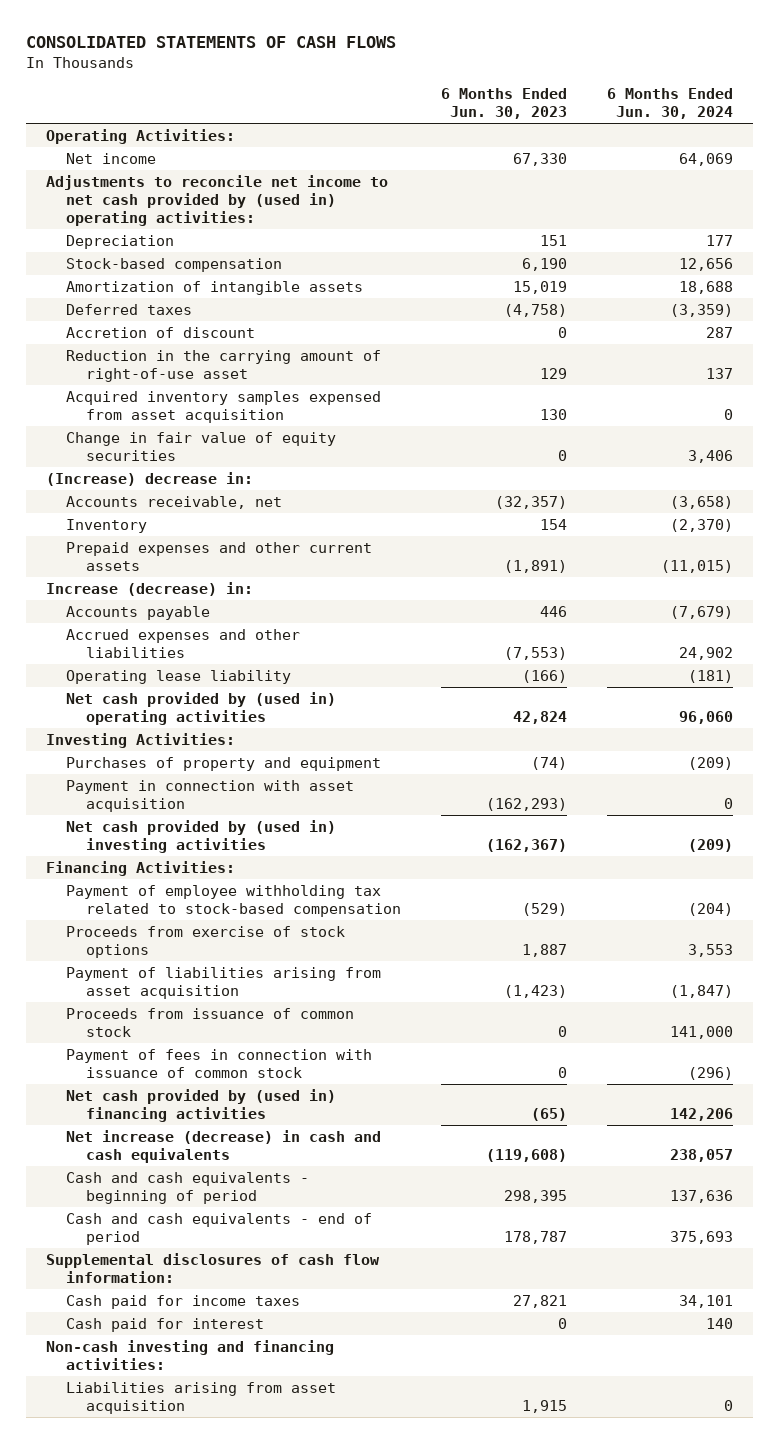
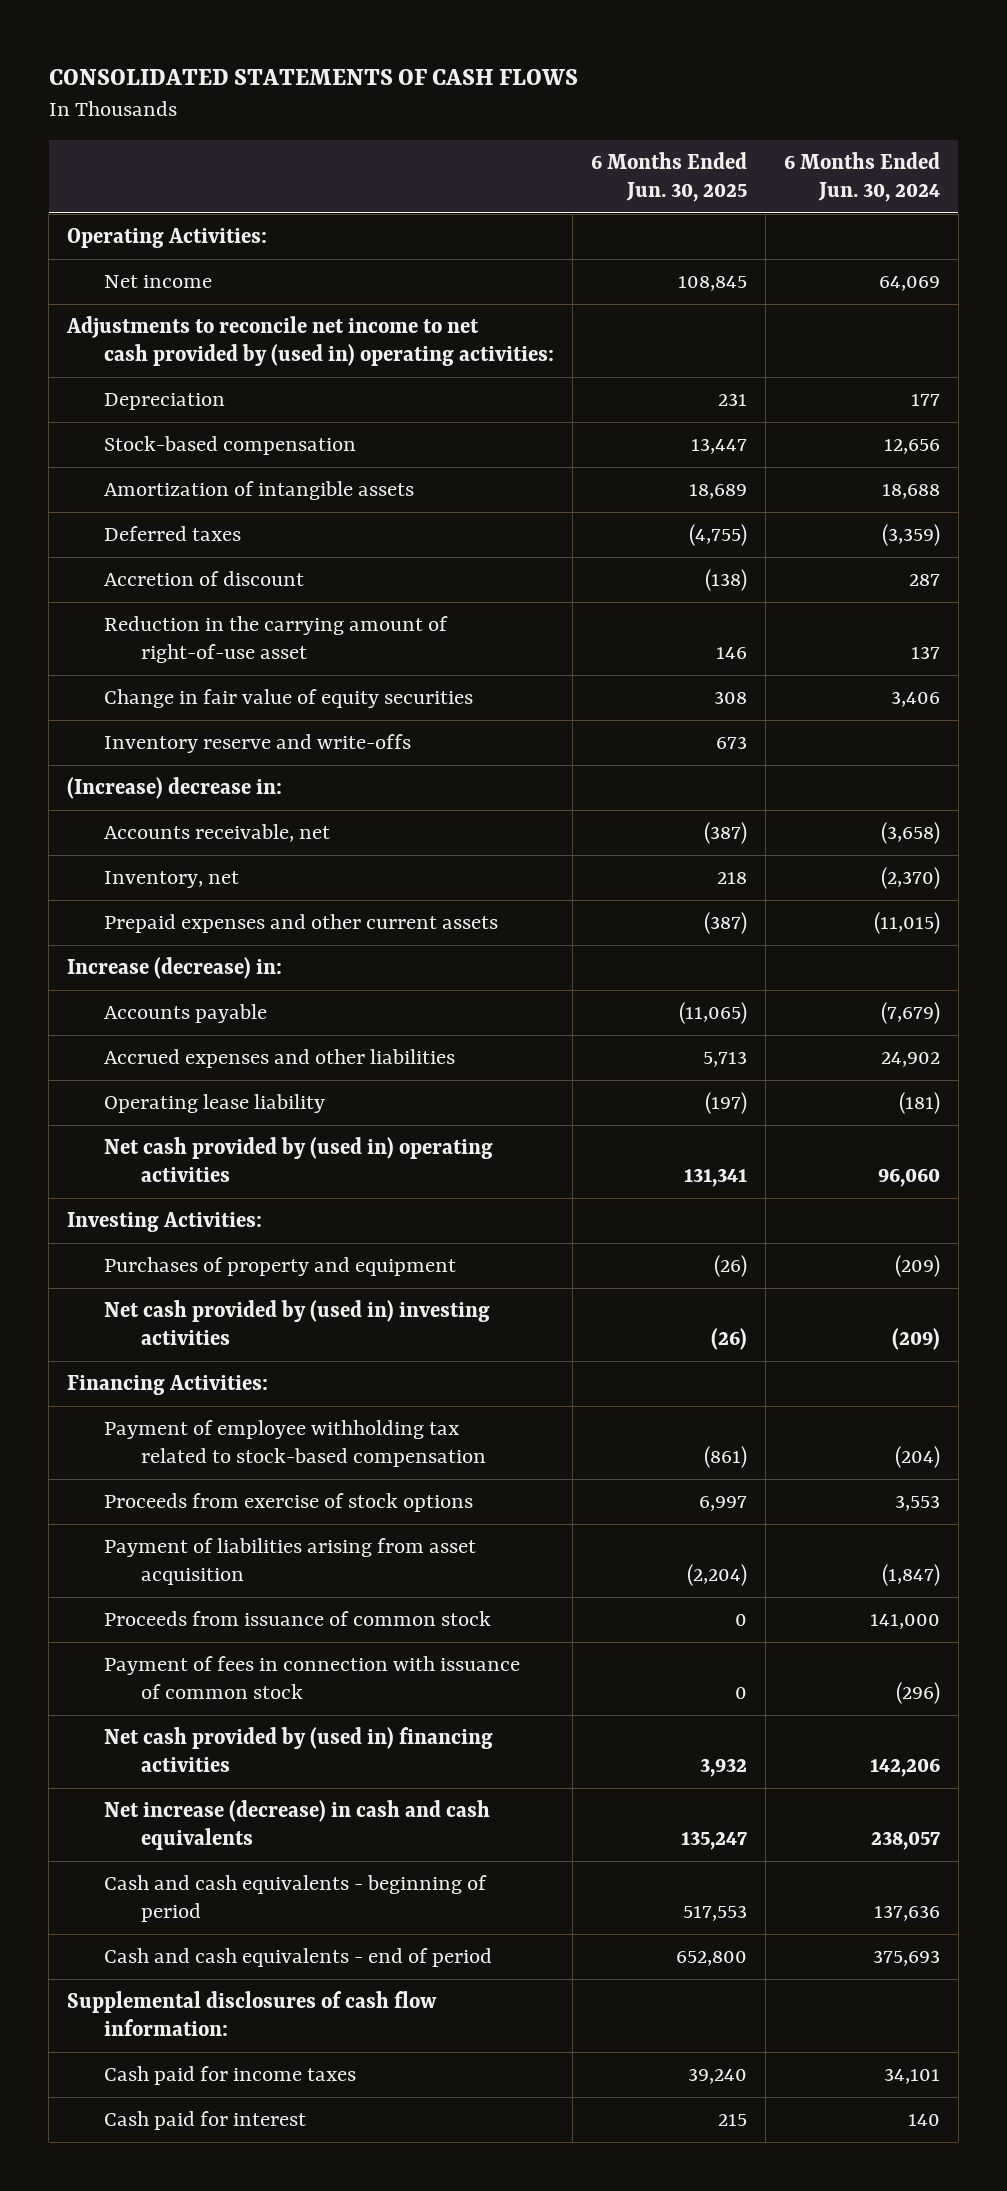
[440,87,567,120] 6 Months Ended Jun. 30, 2023 -> none
none -> [590,151,747,202] 6 Months Ended Jun. 30, 2025
[65,390,381,423] Acquired inventory samples expensed from asset acquisition -> none
none -> [103,734,411,754] Inventory reserve and write-offs
[65,518,147,533] Inventory -> [103,871,239,889] Inventory, net
[65,779,354,812] Payment in connection with asset acquisition -> none
[46,1339,335,1370] Non-cash investing and financing activities: -> none
[65,1381,336,1414] Liabilities arising from asset acquisition -> none

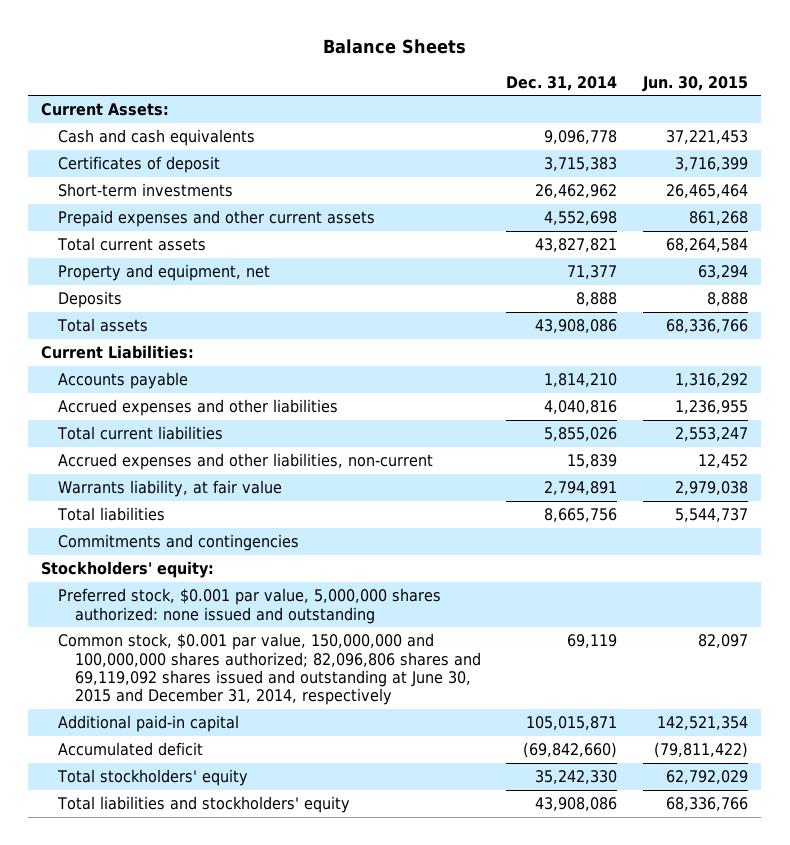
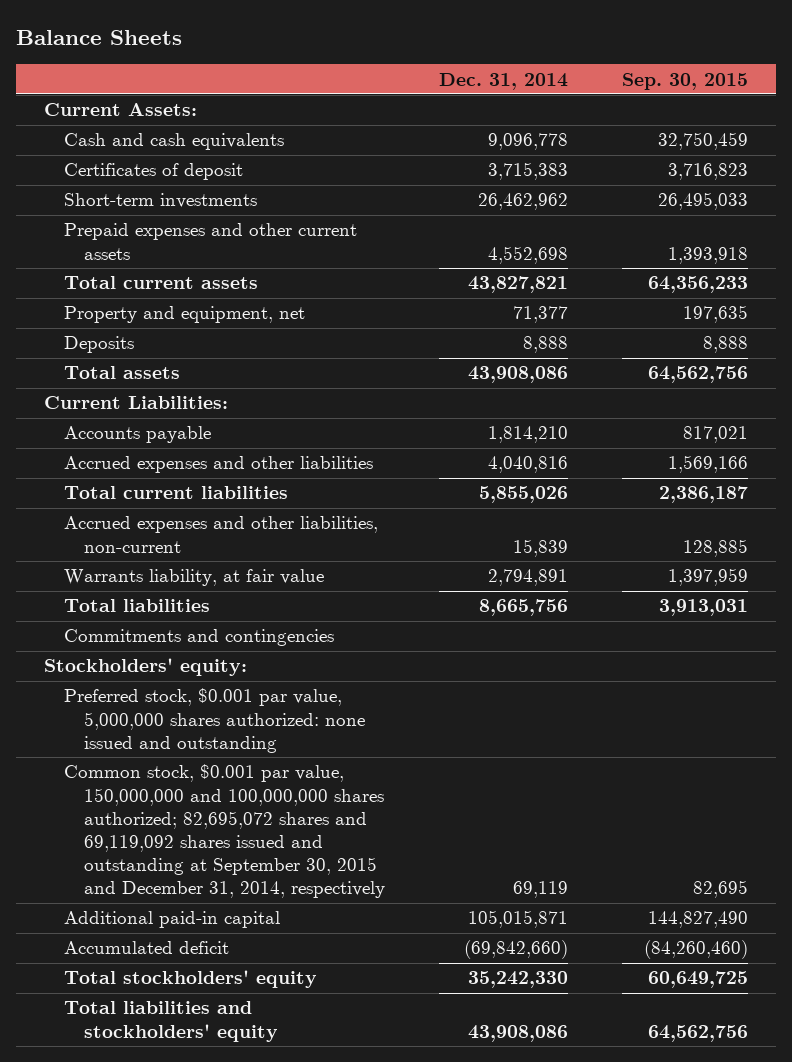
[642,75,749,92] Jun. 30, 2015 -> none
none -> [622,72,749,90] Sep. 30, 2015
[58,633,481,706] Common stock, $0.001 par value, 150,000,000 and 100,000,000 shares authorized; 82,096,806 shares and 69,119,092 shares issued and outstanding at June 30, 2015 and December 31, 2014, respectively -> [63,764,385,899] Common stock, $0.001 par value, 150,000,000 and 100,000,000 shares authorized; 82,695,072 shares and 69,119,092 shares issued and outstanding at September 30, 2015 and December 31, 2014, respectively

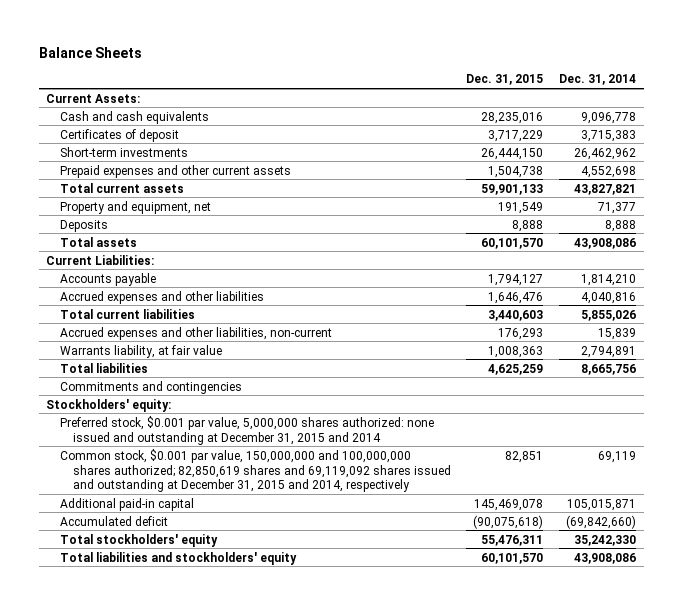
[622,72,749,90] Sep. 30, 2015 -> none
none -> [466,74,544,86] Dec. 31, 2015
[63,688,365,753] Preferred stock, $0.001 par value, 5,000,000 shares authorized: none issued and outstanding -> [59,415,434,445] Preferred stock, $0.001 par value, 5,000,000 shares authorized: none issued and outstanding at December 31, 2015 and 2014
[63,764,385,899] Common stock, $0.001 par value, 150,000,000 and 100,000,000 shares authorized; 82,695,072 shares and 69,119,092 shares issued and outstanding at September 30, 2015 and December 31, 2014, respectively -> [59,448,451,493] Common stock, $0.001 par value, 150,000,000 and 100,000,000 shares authorized; 82,850,619 shares and 69,119,092 shares issued and outstanding at December 31, 2015 and 2014, respectively

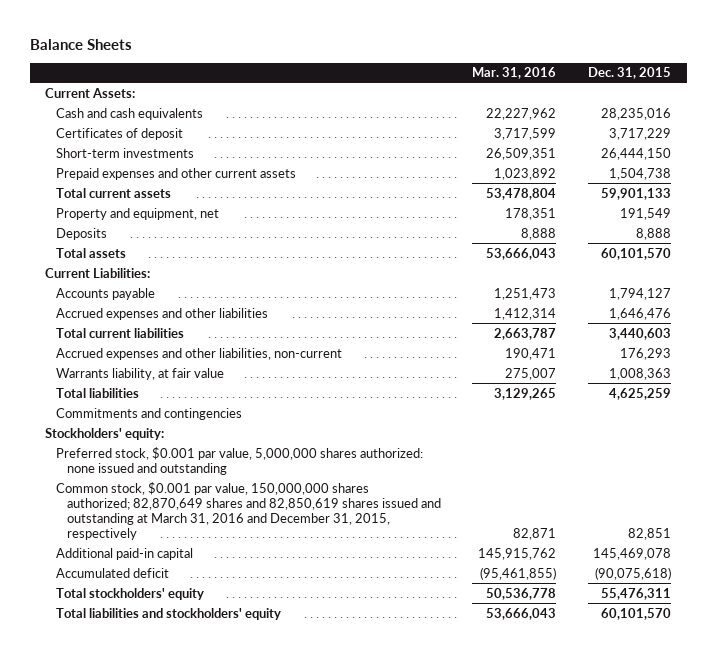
[558,74,636,86] Dec. 31, 2014 -> none
none -> [472,67,557,80] Mar. 31, 2016
[59,415,434,445] Preferred stock, $0.001 par value, 5,000,000 shares authorized: none issued and outstanding at December 31, 2015 and 2014 -> [56,446,424,475] Preferred stock, $0.001 par value, 5,000,000 shares authorized: none issued and outstanding
[59,448,451,493] Common stock, $0.001 par value, 150,000,000 and 100,000,000 shares authorized; 82,850,619 shares and 69,119,092 shares issued and outstanding at December 31, 2015 and 2014, respectively -> [56,481,441,540] Common stock, $0.001 par value, 150,000,000 shares authorized; 82,870,649 shares and 82,850,619 shares issued and outstanding at March 31, 2016 and December 31, 2015, respectively

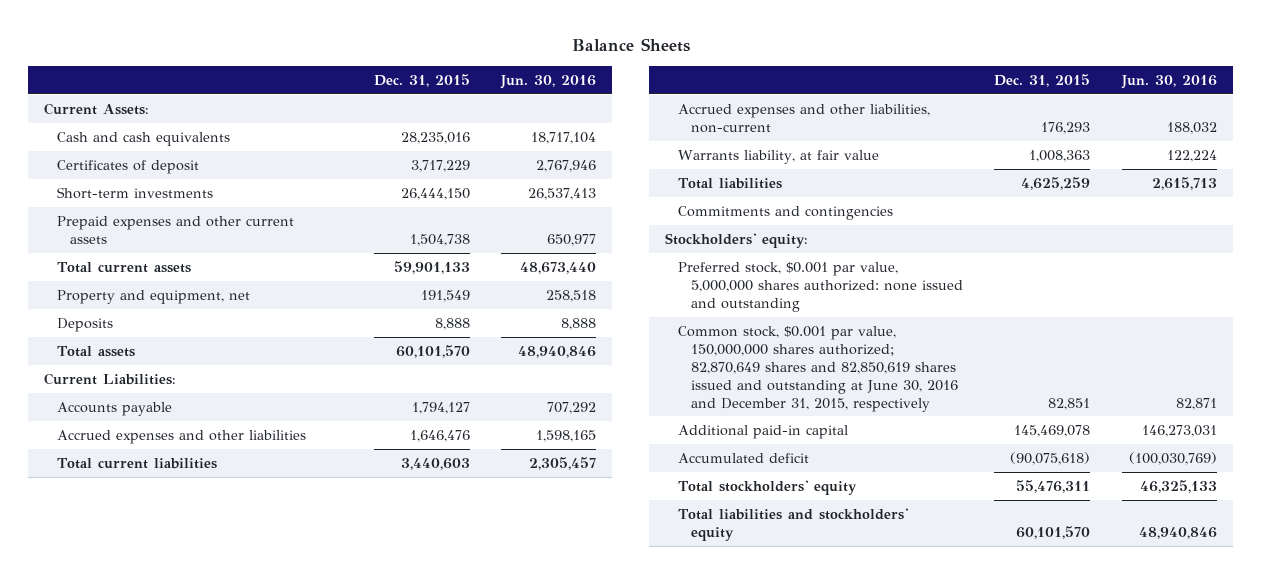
[472,67,557,80] Mar. 31, 2016 -> none
none -> [500,74,597,89] Jun. 30, 2016
[56,481,441,540] Common stock, $0.001 par value, 150,000,000 shares authorized; 82,870,649 shares and 82,850,619 shares issued and outstanding at March 31, 2016 and December 31, 2015, respectively -> [677,326,958,412] Common stock, $0.001 par value, 150,000,000 shares authorized; 82,870,649 shares and 82,850,619 shares issued and outstanding at June 30, 2016 and December 31, 2015, respectively

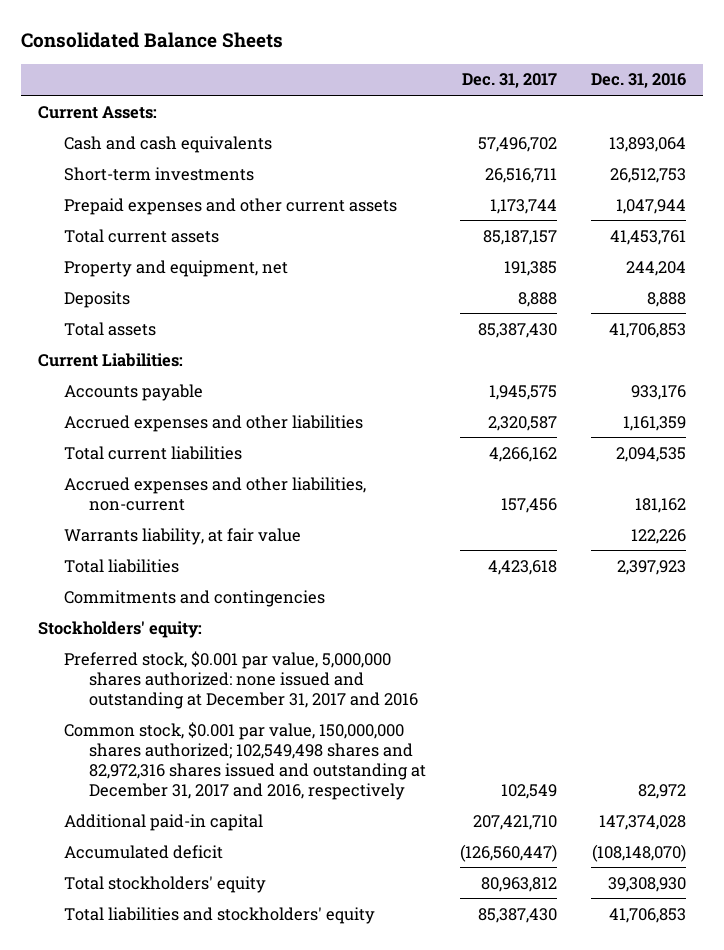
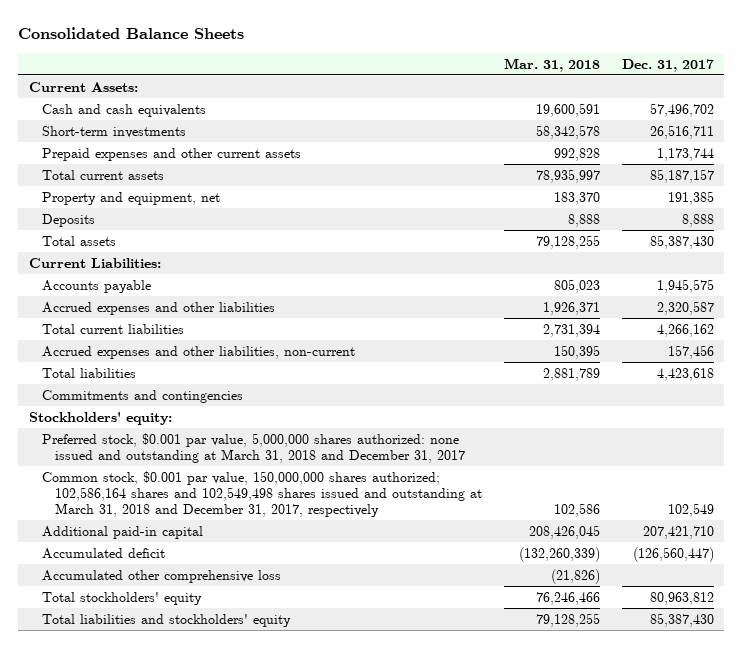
[590,73,686,89] Dec. 31, 2016 -> none
none -> [504,57,601,72] Mar. 31, 2018
[63,527,301,545] Warrants liability, at fair value -> none
[63,650,419,709] Preferred stock, $0.001 par value, 5,000,000 shares authorized: none issued and outstanding at December 31, 2017 and 2016 -> [42,432,466,463] Preferred stock, $0.001 par value, 5,000,000 shares authorized: none issued and outstanding at March 31, 2018 and December 31, 2017
[63,721,427,800] Common stock, $0.001 par value, 150,000,000 shares authorized; 102,549,498 shares and 82,972,316 shares issued and outstanding at December 31, 2017 and 2016, respectively -> [42,470,483,517] Common stock, $0.001 par value, 150,000,000 shares authorized; 102,586,164 shares and 102,549,498 shares issued and outstanding at March 31, 2018 and December 31, 2017, respectively
none -> [42,569,282,583] Accumulated other comprehensive loss

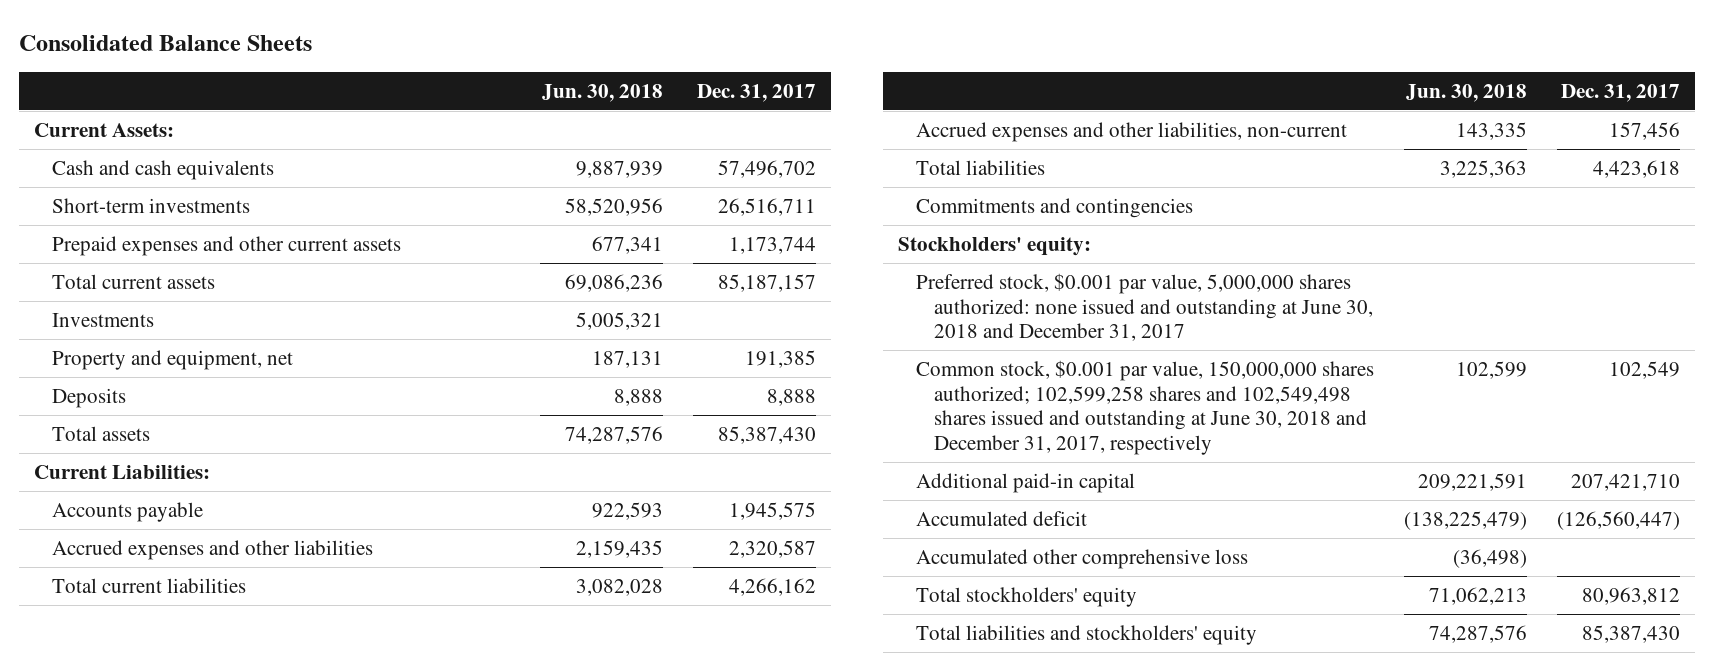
[504,57,601,72] Mar. 31, 2018 -> none
none -> [541,83,663,102] Jun. 30, 2018
none -> [51,312,154,327] Investments
[42,432,466,463] Preferred stock, $0.001 par value, 5,000,000 shares authorized: none issued and outstanding at March 31, 2018 and December 31, 2017 -> [915,272,1373,342] Preferred stock, $0.001 par value, 5,000,000 shares authorized: none issued and outstanding at June 30, 2018 and December 31, 2017
[42,470,483,517] Common stock, $0.001 par value, 150,000,000 shares authorized; 102,586,164 shares and 102,549,498 shares issued and outstanding at March 31, 2018 and December 31, 2017, respectively -> [915,359,1374,456] Common stock, $0.001 par value, 150,000,000 shares authorized; 102,599,258 shares and 102,549,498 shares issued and outstanding at June 30, 2018 and December 31, 2017, respectively

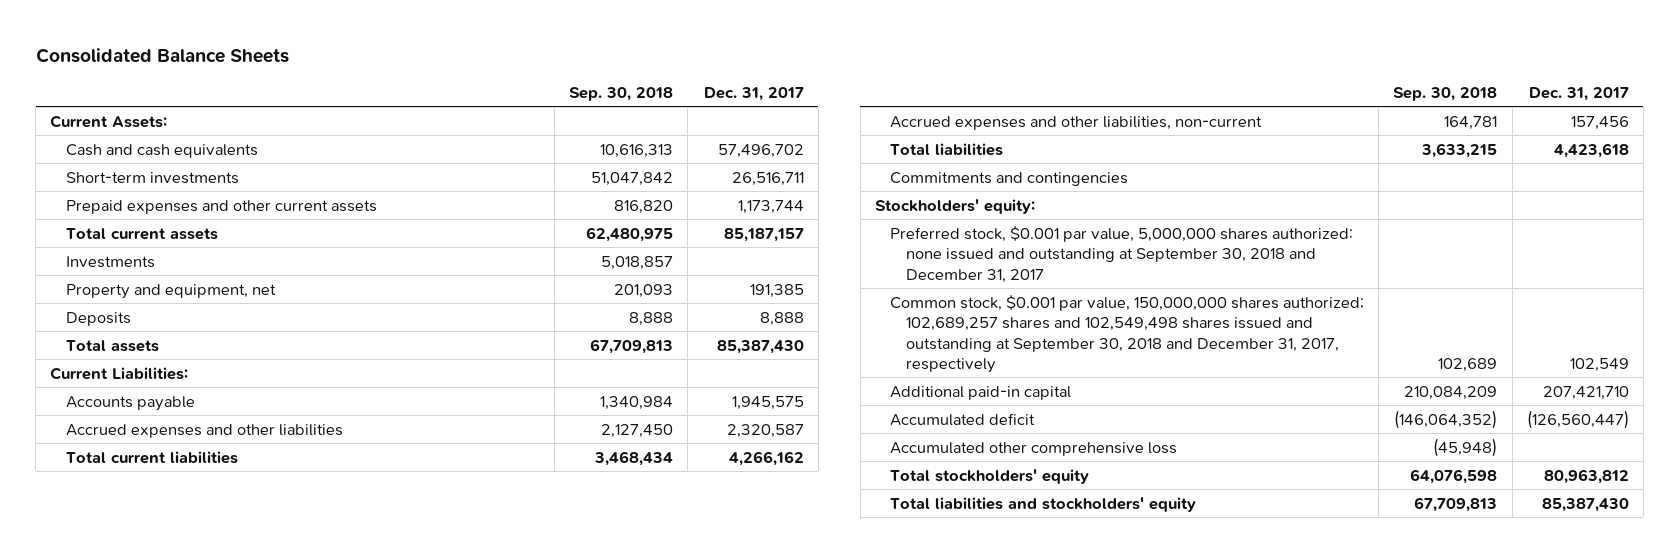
[541,83,663,102] Jun. 30, 2018 -> none
none -> [568,86,673,101] Sep. 30, 2018
[915,272,1373,342] Preferred stock, $0.001 par value, 5,000,000 shares authorized: none issued and outstanding at June 30, 2018 and December 31, 2017 -> [890,225,1354,283] Preferred stock, $0.001 par value, 5,000,000 shares authorized: none issued and outstanding at September 30, 2018 and December 31, 2017
[915,359,1374,456] Common stock, $0.001 par value, 150,000,000 shares authorized; 102,599,258 shares and 102,549,498 shares issued and outstanding at June 30, 2018 and December 31, 2017, respectively -> [890,294,1365,373] Common stock, $0.001 par value, 150,000,000 shares authorized; 102,689,257 shares and 102,549,498 shares issued and outstanding at September 30, 2018 and December 31, 2017, respectively

